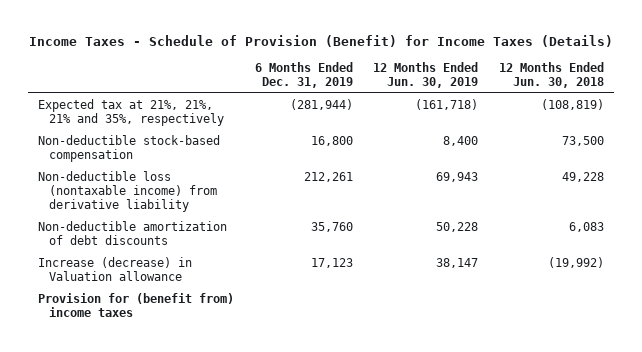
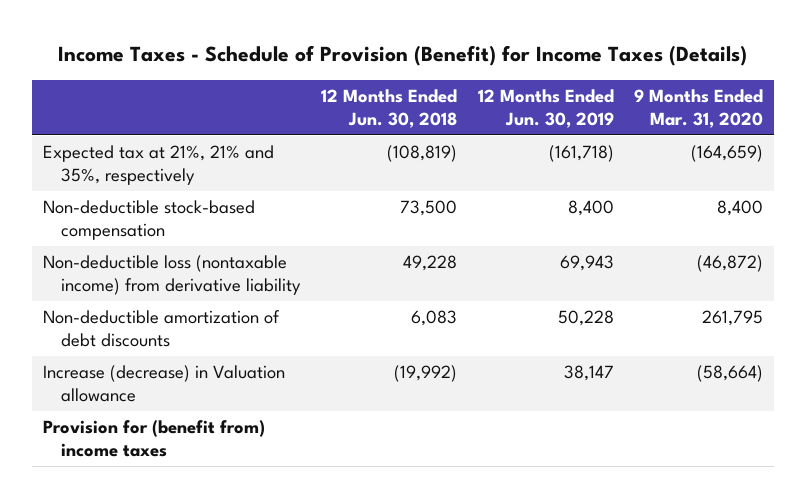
[254,62,353,89] 6 Months Ended Dec. 31, 2019 -> none
none -> [634,89,764,129] 9 Months Ended Mar. 31, 2020
[38,99,225,126] Expected tax at 21%, 21%, 21% and 35%, respectively -> [42,145,274,186] Expected tax at 21%, 21% and 35%, respectively

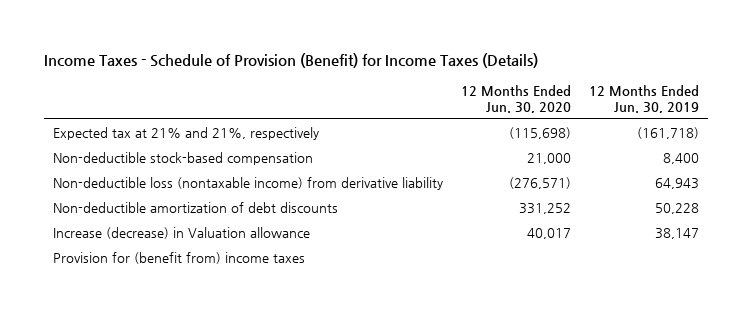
[321,89,458,129] 12 Months Ended Jun. 30, 2018 -> none
[634,89,764,129] 9 Months Ended Mar. 31, 2020 -> none
none -> [461,85,572,113] 12 Months Ended Jun. 30, 2020
[42,145,274,186] Expected tax at 21%, 21% and 35%, respectively -> [53,127,320,141] Expected tax at 21% and 21%, respectively
[559,255,614,272] 69,943 -> [654,178,699,190] 64,943

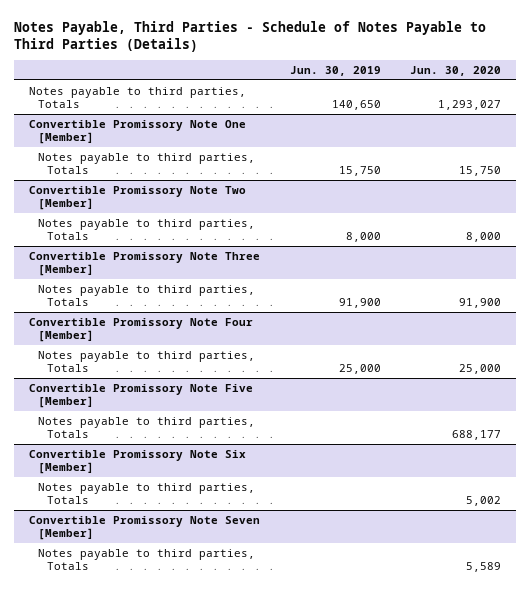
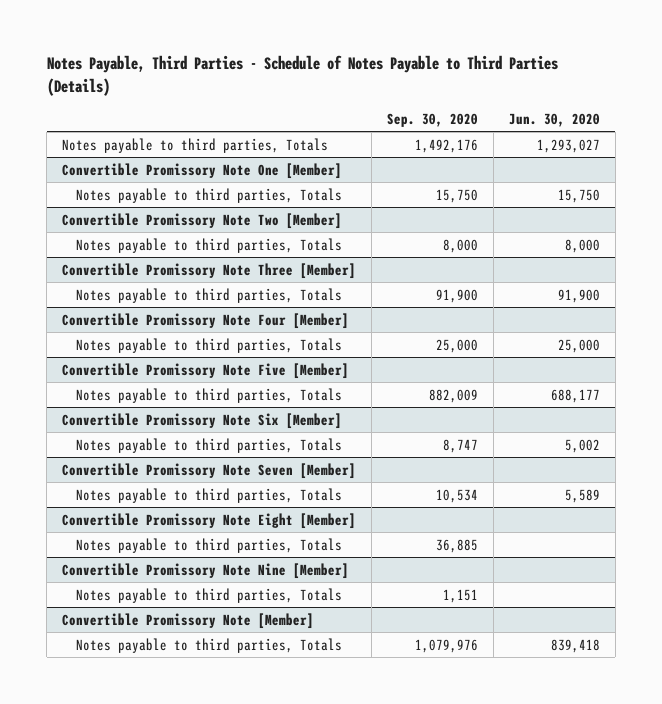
[289,66,381,77] Jun. 30, 2019 -> none
none -> [386,112,478,127] Sep. 30, 2020
none -> [62,512,357,529] Convertible Promissory Note Eight [Member]
none -> [75,537,342,553] Notes payable to third parties, Totals
none -> [62,562,350,579] Convertible Promissory Note Nine [Member]
none -> [75,587,342,603] Notes payable to third parties, Totals
none -> [62,612,315,629] Convertible Promissory Note [Member]
none -> [75,637,342,653] Notes payable to third parties, Totals

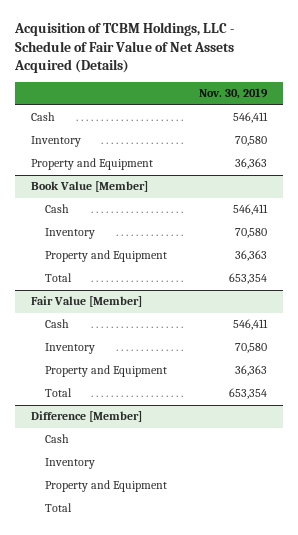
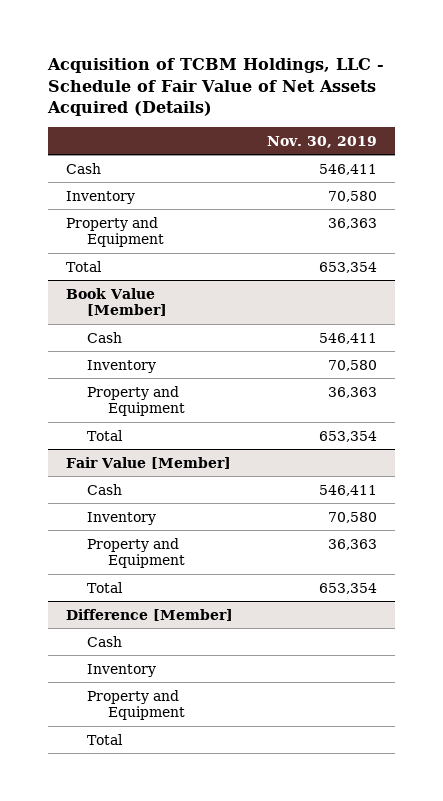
none -> [65,260,102,272] Total

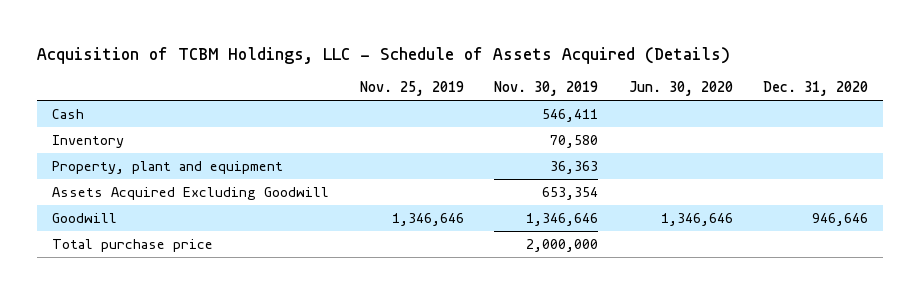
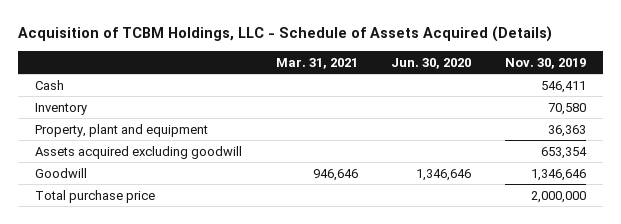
[359,81,464,97] Nov. 25, 2019 -> none
[763,81,869,97] Dec. 31, 2020 -> none
none -> [275,57,358,69] Mar. 31, 2021
[52,187,330,201] Assets Acquired Excluding Goodwill -> [35,145,243,159] Assets acquired excluding goodwill

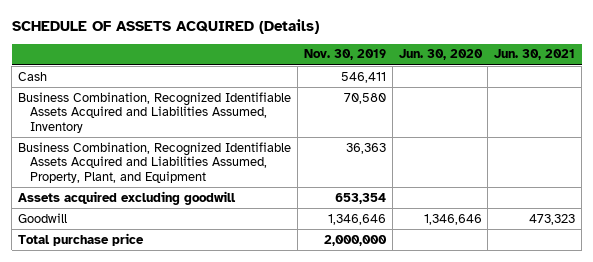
[18,26,553,43] Acquisition of TCBM Holdings, LLC - Schedule of Assets Acquired (Details) -> [11,19,319,35] SCHEDULE OF ASSETS ACQUIRED (Details)
[275,57,358,69] Mar. 31, 2021 -> none
none -> [494,49,576,61] Jun. 30, 2021
[35,102,88,115] Inventory -> [17,91,291,133] Business Combination, Recognized Identifiable Assets Acquired and Liabilities Assumed, Inventory
[35,123,209,137] Property, plant and equipment -> [17,141,291,183] Business Combination, Recognized Identifiable Assets Acquired and Liabilities Assumed, Property, Plant, and Equipment

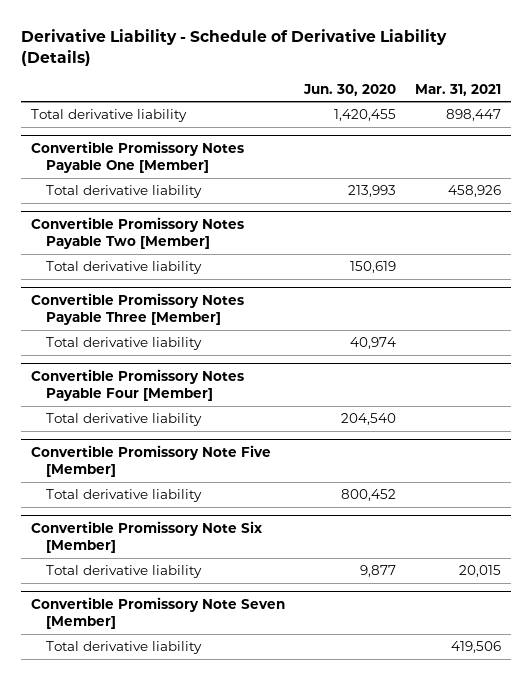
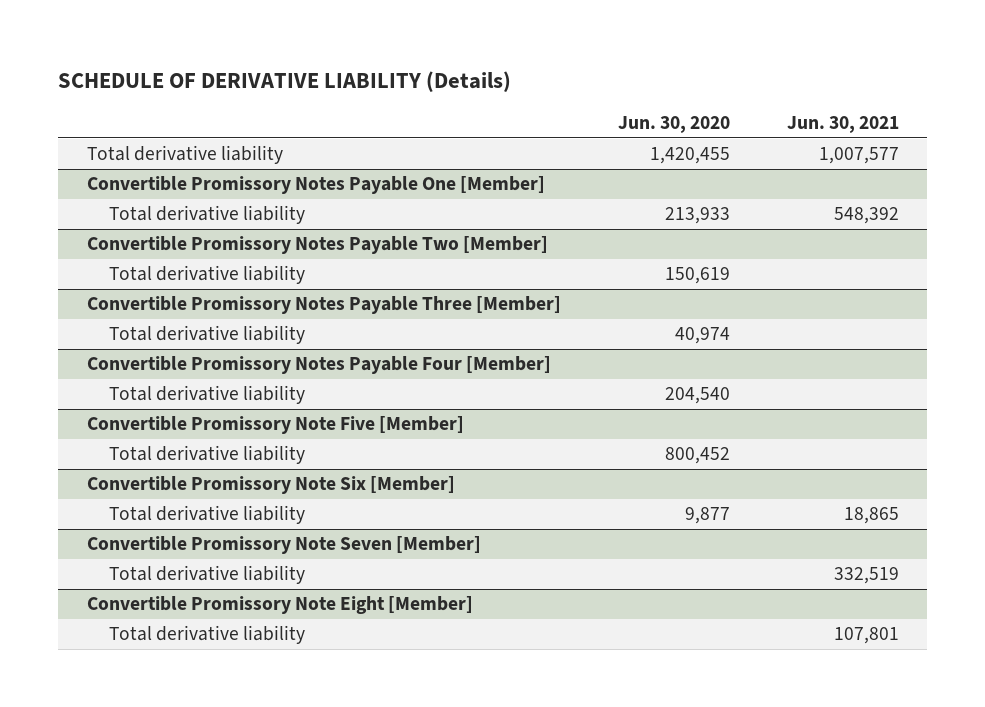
[21,29,448,67] Derivative Liability - Schedule of Derivative Liability (Details) -> [57,71,511,93] SCHEDULE OF DERIVATIVE LIABILITY (Details)
[414,83,501,96] Mar. 31, 2021 -> none
none -> [786,116,899,134] Jun. 30, 2021
[347,185,396,198] 213,993 -> [664,207,730,225] 213,933
none -> [86,596,473,615] Convertible Promissory Note Eight [Member]
none -> [109,625,306,645] Total derivative liability

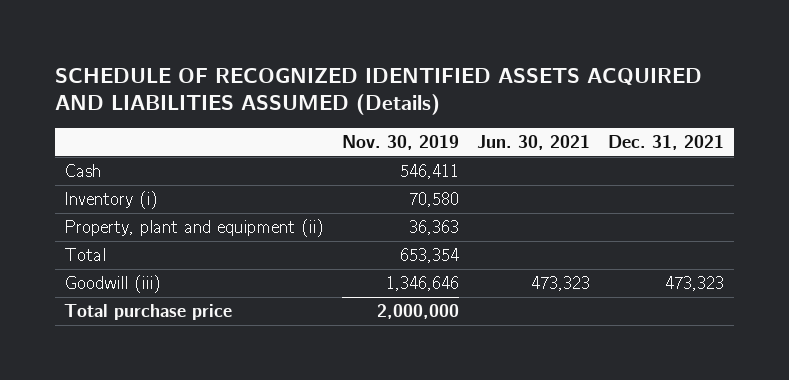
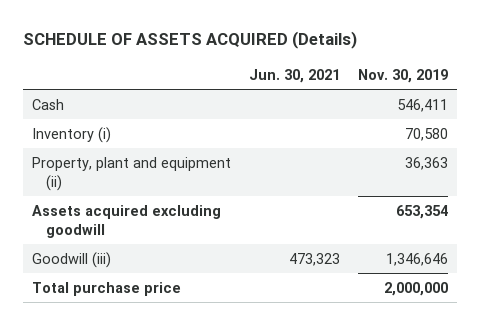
[55,67,703,116] SCHEDULE OF RECOGNIZED IDENTIFIED ASSETS ACQUIRED AND LIABILITIES ASSUMED (Details) -> [22,31,357,50] SCHEDULE OF ASSETS ACQUIRED (Details)
[608,134,725,150] Dec. 31, 2021 -> none
[64,248,107,262] Total -> [31,204,221,238] Assets acquired excluding goodwill

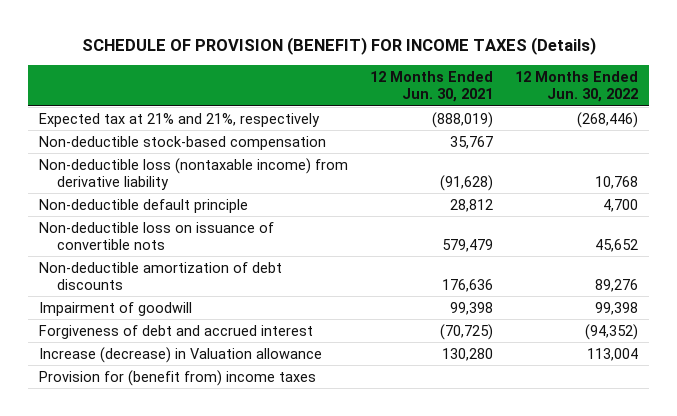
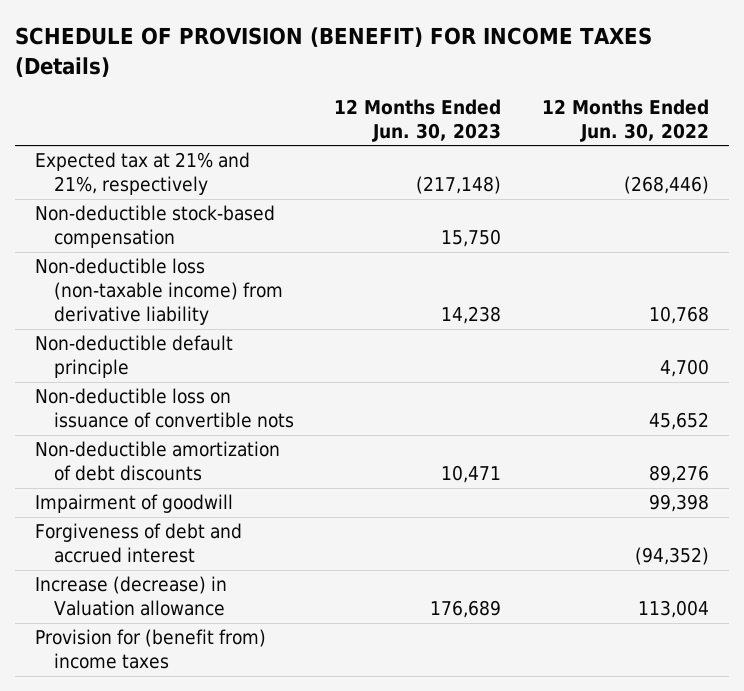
[370,70,494,103] 12 Months Ended Jun. 30, 2021 -> none
none -> [334,98,502,142] 12 Months Ended Jun. 30, 2023
[39,157,349,191] Non-deductible loss (nontaxable income) from derivative liability -> [35,258,284,326] Non-deductible loss (non-taxable income) from derivative liability

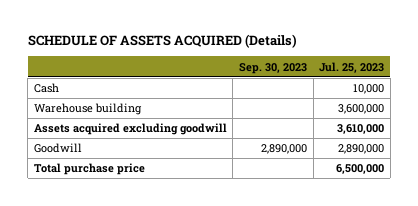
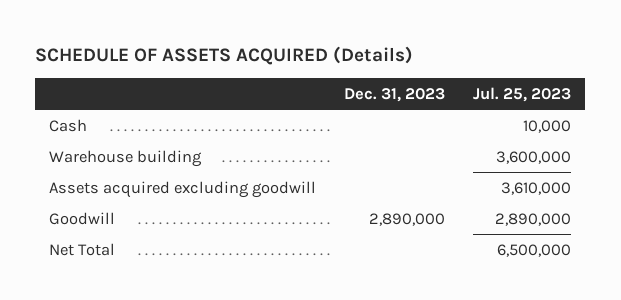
[239,62,308,74] Sep. 30, 2023 -> none
none -> [344,87,446,102] Dec. 31, 2023
[33,163,145,176] Total purchase price -> [49,242,116,256] Net Total

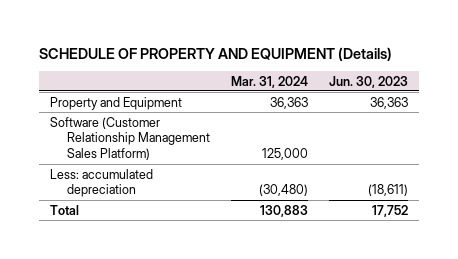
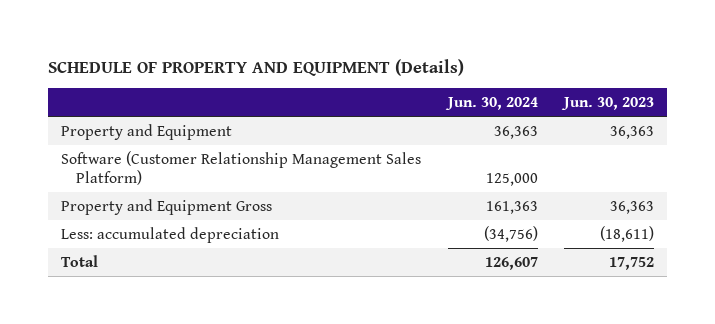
[231,75,309,88] Mar. 31, 2024 -> none
none -> [444,97,538,111] Jun. 30, 2024
none -> [61,198,273,215] Property and Equipment Gross

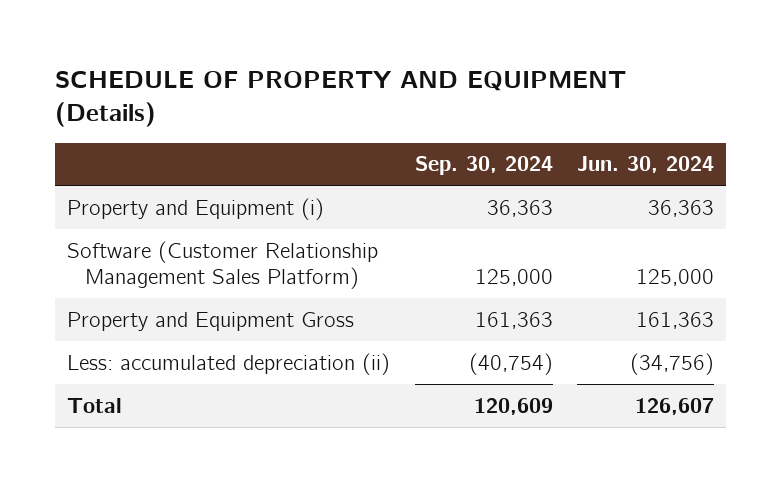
[561,97,655,111] Jun. 30, 2023 -> none
none -> [414,156,553,176] Sep. 30, 2024
[61,123,233,140] Property and Equipment -> [67,197,325,220] Property and Equipment (i)
[61,226,280,243] Less: accumulated depreciation -> [67,352,391,375] Less: accumulated depreciation (ii)

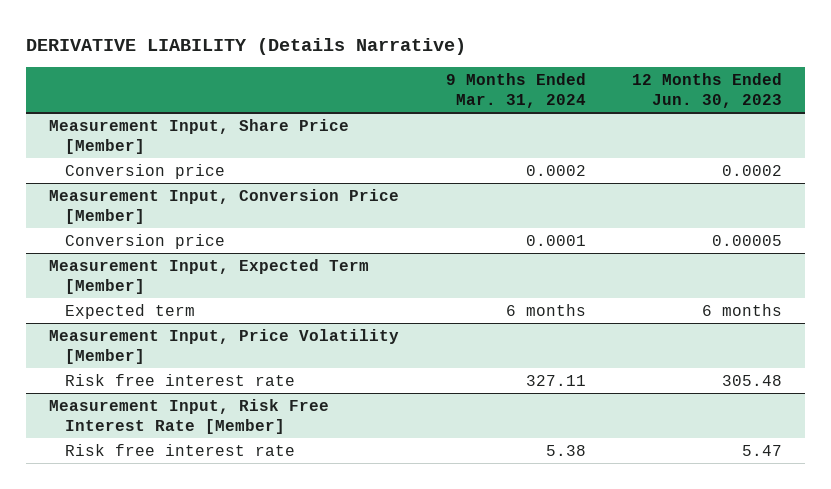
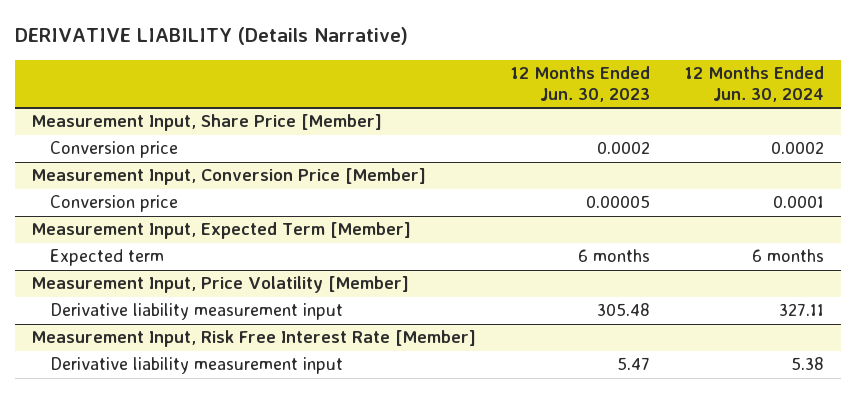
[445,73,586,108] 9 Months Ended Mar. 31, 2024 -> none
none -> [683,66,824,103] 12 Months Ended Jun. 30, 2024
[64,373,295,386] Risk free interest rate -> [49,303,343,321] Derivative liability measurement input
[64,443,295,456] Risk free interest rate -> [49,357,343,375] Derivative liability measurement input

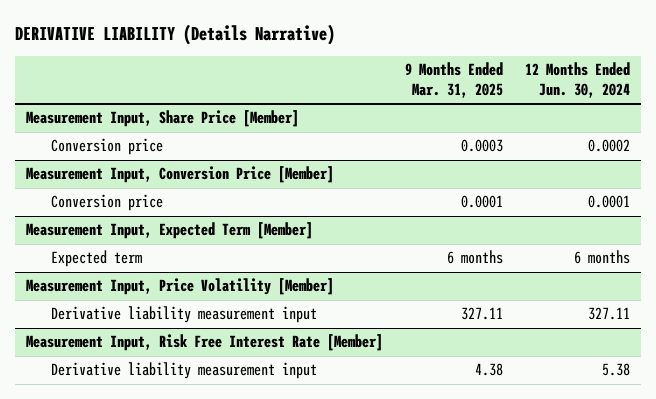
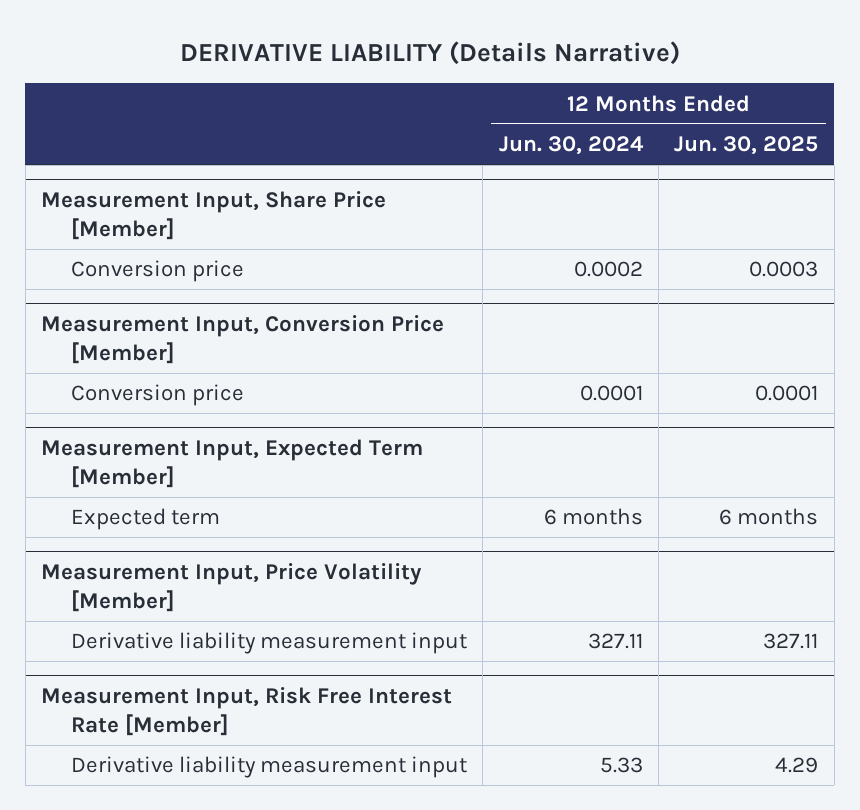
[405,62,504,99] 9 Months Ended Mar. 31, 2025 -> none
none -> [674,136,819,156] Jun. 30, 2025
[602,363,631,377] 5.38 -> [599,757,643,774] 5.33

